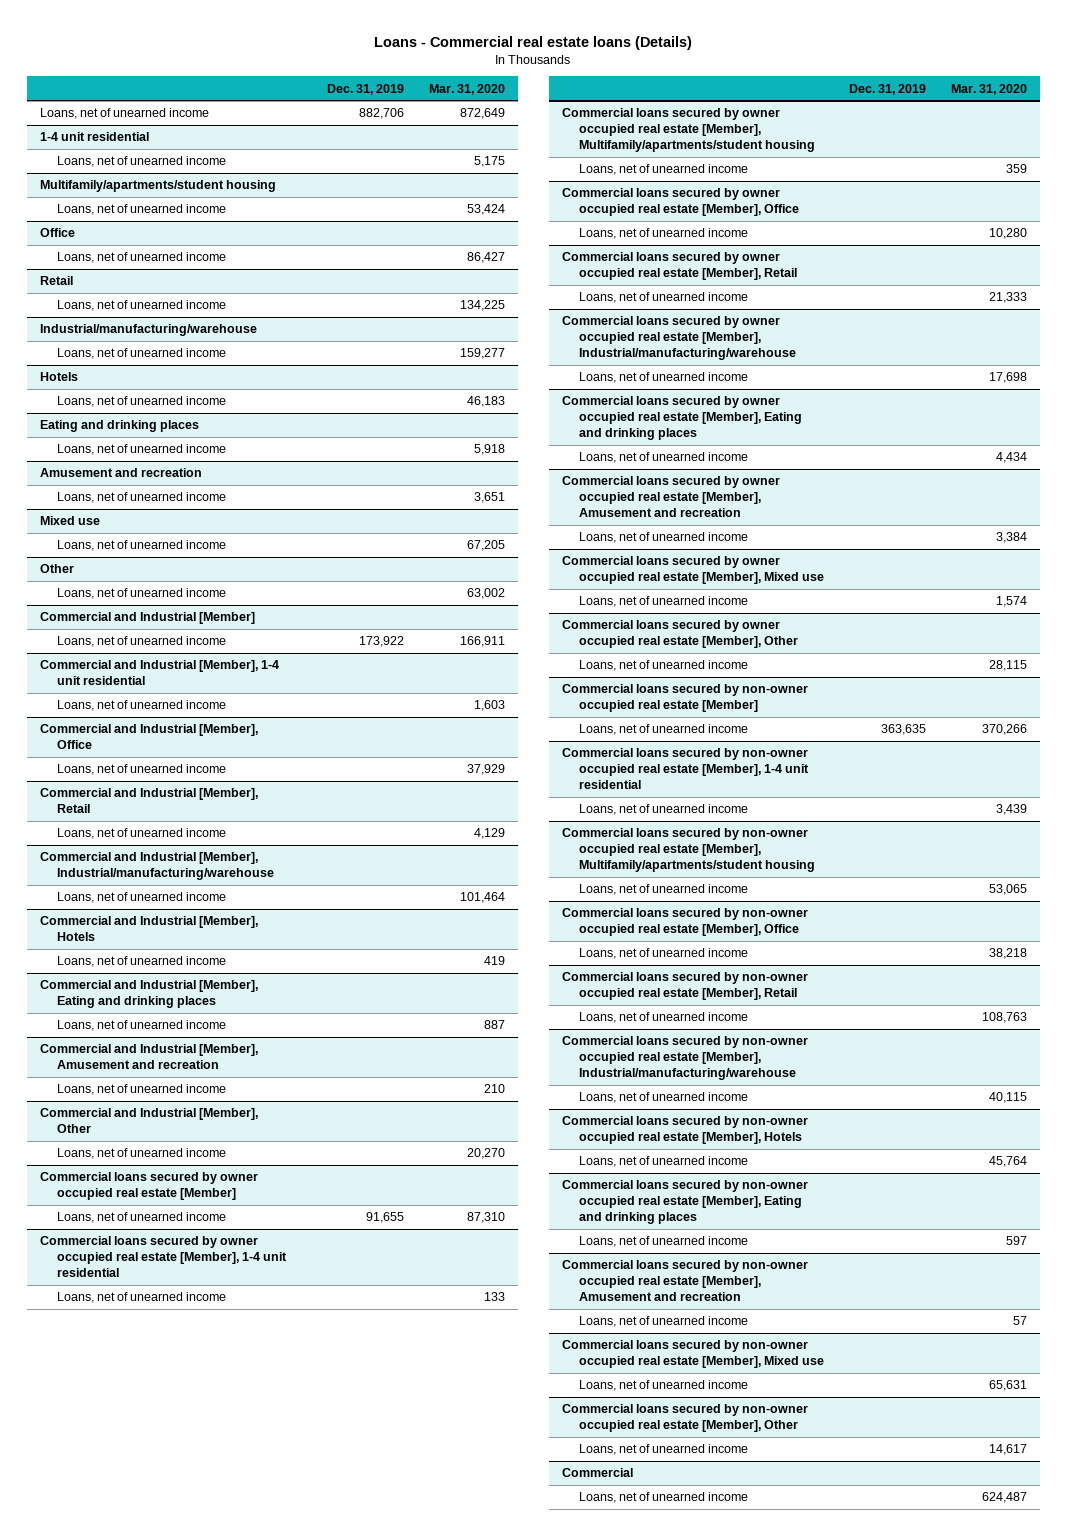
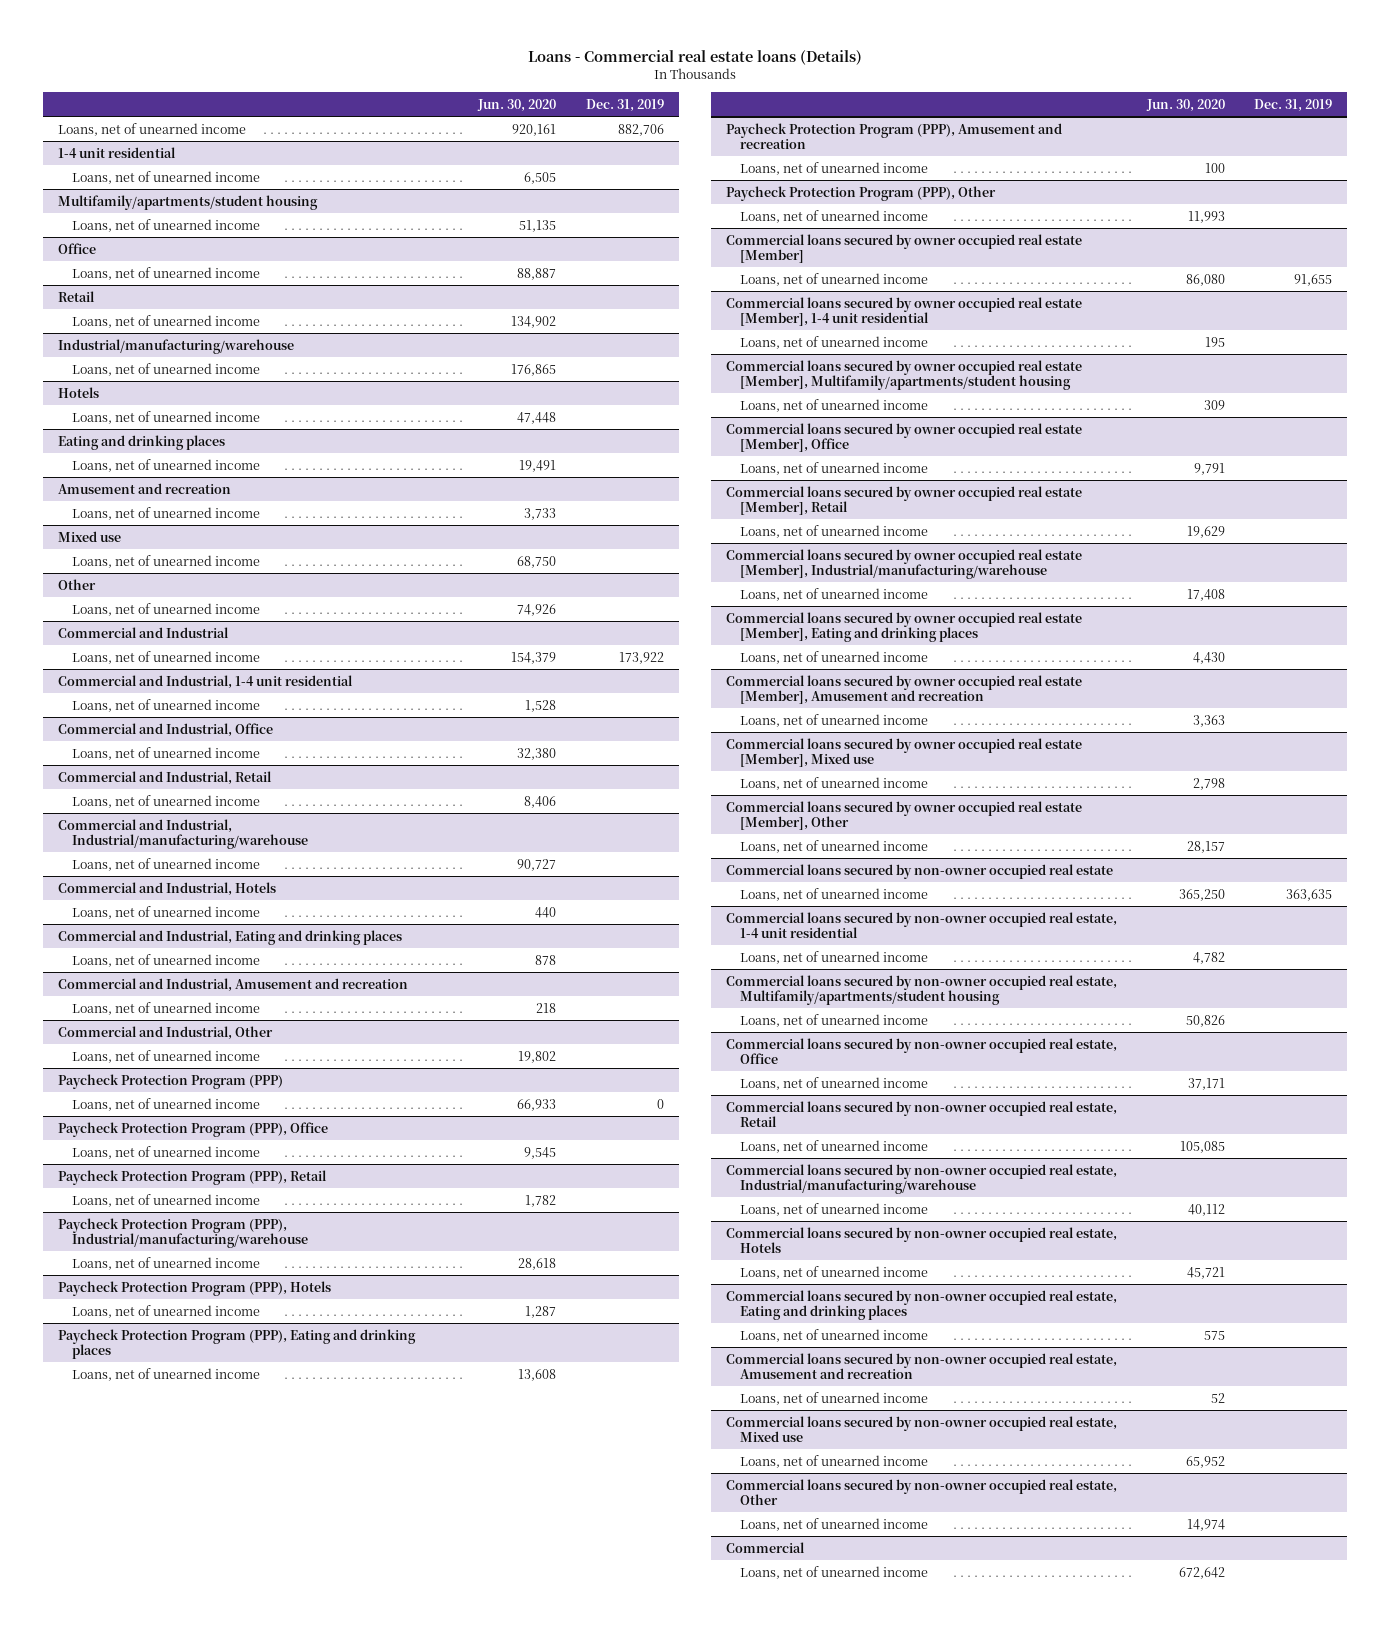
[429,83,506,95] Mar. 31, 2020 -> none
none -> [477,98,557,112] Jun. 30, 2020
[39,612,255,625] Commercial and Industrial [Member] -> [57,626,229,638] Commercial and Industrial
[39,660,279,686] Commercial and Industrial [Member], 1-4 unit residential -> [57,674,353,689] Commercial and Industrial, 1-4 unit residential
[39,724,258,750] Commercial and Industrial [Member], Office -> [57,722,273,737] Commercial and Industrial, Office
[39,788,258,814] Commercial and Industrial [Member], Retail -> [57,770,272,785] Commercial and Industrial, Retail
[39,852,275,881] Commercial and Industrial [Member], Industrial/manufacturing/warehouse -> [57,818,309,850] Commercial and Industrial, Industrial/manufacturing/warehouse
[39,916,258,942] Commercial and Industrial [Member], Hotels -> [57,881,276,896] Commercial and Industrial, Hotels
[39,980,258,1009] Commercial and Industrial [Member], Eating and drinking places -> [57,929,402,945] Commercial and Industrial, Eating and drinking places
[39,1044,258,1070] Commercial and Industrial [Member], Amusement and recreation -> [57,977,408,992] Commercial and Industrial, Amusement and recreation
[39,1108,258,1134] Commercial and Industrial [Member], Other -> [57,1025,273,1040] Commercial and Industrial, Other
none -> [57,1073,283,1089] Paycheck Protection Program (PPP)
none -> [72,1097,261,1111] Loans, net of unearned income
none -> [57,1121,328,1137] Paycheck Protection Program (PPP), Office
none -> [72,1145,261,1159] Loans, net of unearned income
none -> [57,1169,327,1185] Paycheck Protection Program (PPP), Retail
none -> [72,1193,261,1207] Loans, net of unearned income
none -> [57,1217,309,1249] Paycheck Protection Program (PPP), Industrial/manufacturing/warehouse
none -> [72,1256,261,1270] Loans, net of unearned income
none -> [57,1280,331,1296] Paycheck Protection Program (PPP), Hotels
none -> [72,1304,261,1318] Loans, net of unearned income
none -> [57,1328,416,1360] Paycheck Protection Program (PPP), Eating and drinking places
none -> [72,1367,261,1381] Loans, net of unearned income
none -> [725,122,1062,150] Paycheck Protection Program (PPP), Amusement and recreation
none -> [740,161,929,175] Loans, net of unearned income
none -> [725,185,996,201] Paycheck Protection Program (PPP), Other
none -> [740,209,929,223] Loans, net of unearned income
[561,684,808,713] Commercial loans secured by non-owner occupied real estate [Member] -> [725,863,1113,879] Commercial loans secured by non-owner occupied real estate
[561,748,809,790] Commercial loans secured by non-owner occupied real estate [Member], 1-4 unit residential -> [725,911,1117,939] Commercial loans secured by non-owner occupied real estate, 1-4 unit residential
[561,828,815,873] Commercial loans secured by non-owner occupied real estate [Member], Multifamily/apartments/student housing -> [725,974,1117,1006] Commercial loans secured by non-owner occupied real estate, Multifamily/apartments/student housing
[561,908,808,937] Commercial loans secured by non-owner occupied real estate [Member], Office -> [725,1037,1117,1065] Commercial loans secured by non-owner occupied real estate, Office
[561,972,808,1001] Commercial loans secured by non-owner occupied real estate [Member], Retail -> [725,1100,1117,1128] Commercial loans secured by non-owner occupied real estate, Retail
[561,1036,808,1081] Commercial loans secured by non-owner occupied real estate [Member], Industrial/manufacturing/warehouse -> [725,1163,1117,1195] Commercial loans secured by non-owner occupied real estate, Industrial/manufacturing/warehouse
[561,1116,808,1145] Commercial loans secured by non-owner occupied real estate [Member], Hotels -> [725,1226,1117,1254] Commercial loans secured by non-owner occupied real estate, Hotels
[561,1180,808,1225] Commercial loans secured by non-owner occupied real estate [Member], Eating and drinking places -> [725,1289,1117,1321] Commercial loans secured by non-owner occupied real estate, Eating and drinking places
[561,1260,808,1302] Commercial loans secured by non-owner occupied real estate [Member], Amusement and recreation -> [725,1352,1117,1380] Commercial loans secured by non-owner occupied real estate, Amusement and recreation
[561,1340,824,1369] Commercial loans secured by non-owner occupied real estate [Member], Mixed use -> [725,1415,1117,1443] Commercial loans secured by non-owner occupied real estate, Mixed use
[561,1404,808,1433] Commercial loans secured by non-owner occupied real estate [Member], Other -> [725,1478,1117,1506] Commercial loans secured by non-owner occupied real estate, Other

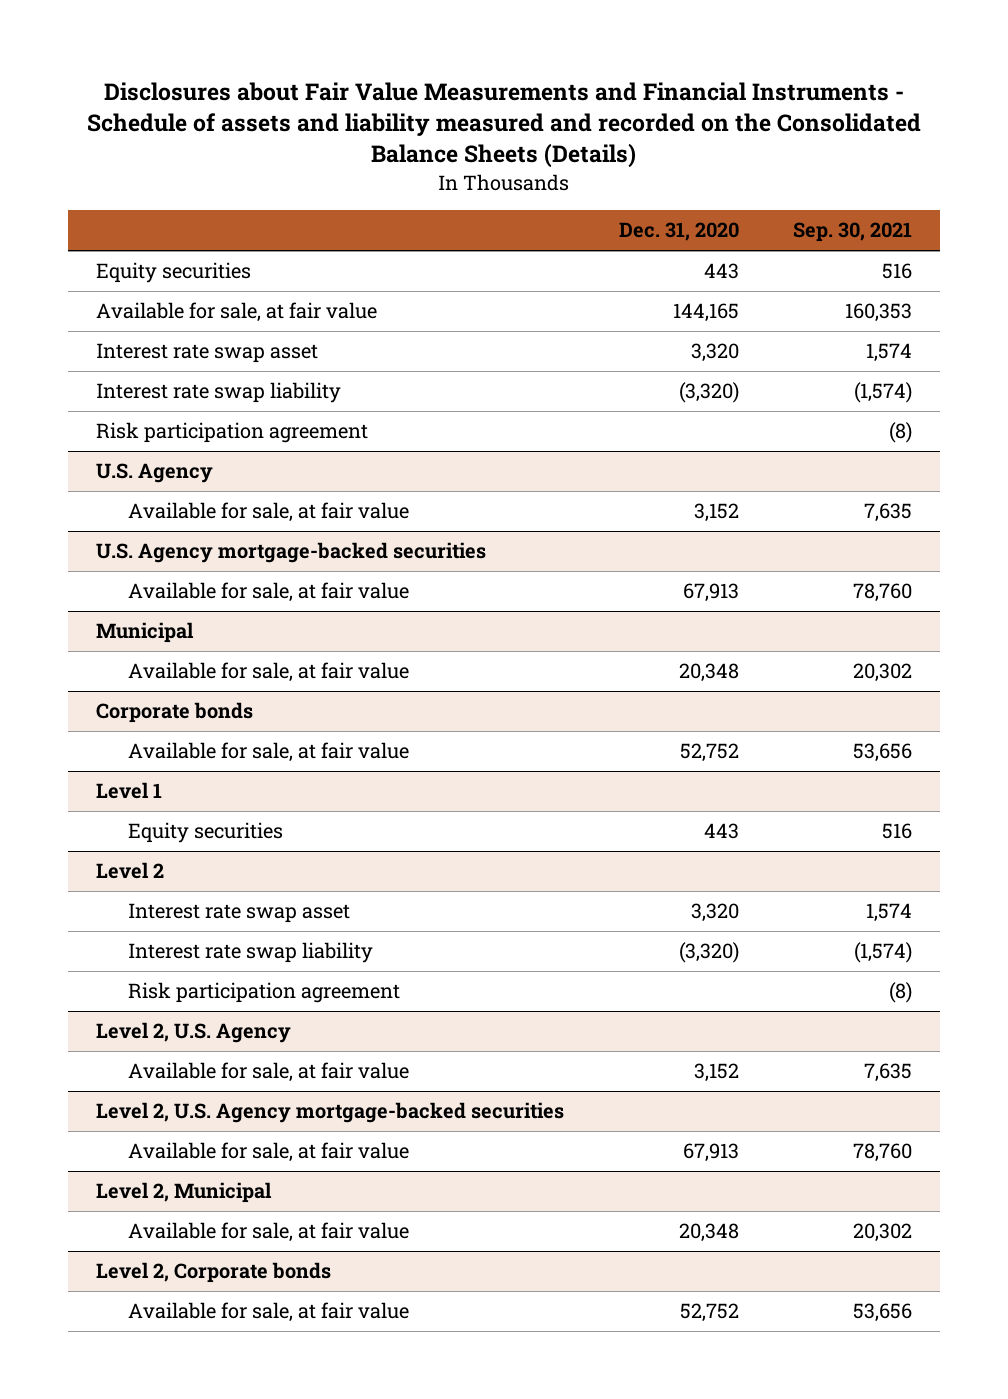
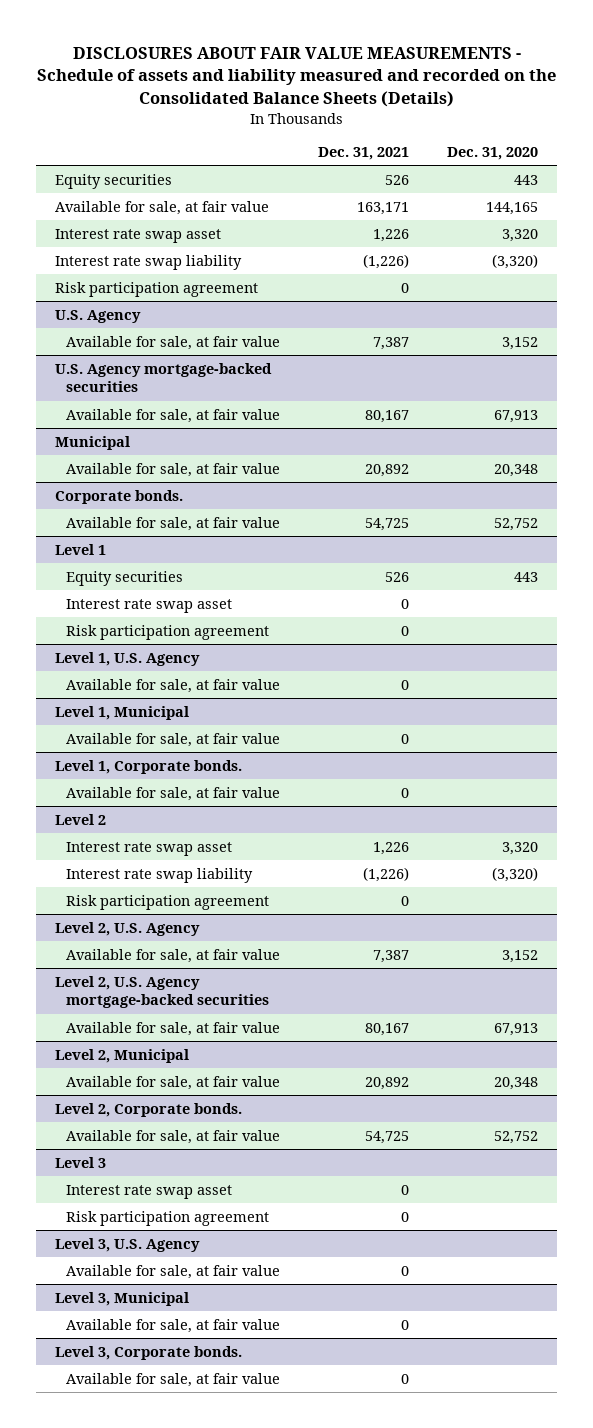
[87,81,922,169] Disclosures about Fair Value Measurements and Financial Instruments - Schedule of assets and liability measured and recorded on the Consolidated Balance Sheets (Details) -> [36,46,556,107] DISCLOSURES ABOUT FAIR VALUE MEASUREMENTS - Schedule of assets and liability measured and recorded on the Consolidated Balance Sheets (Details)
[793,222,913,243] Sep. 30, 2021 -> none
none -> [317,147,409,161] Dec. 31, 2021
[95,702,253,724] Corporate bonds -> [55,489,184,504] Corporate bonds.
none -> [65,598,232,613] Interest rate swap asset
none -> [65,624,269,640] Risk participation agreement
none -> [55,651,201,666] Level 1, U.S. Agency
none -> [65,678,280,693] Available for sale, at fair value
none -> [55,705,190,720] Level 1, Municipal
none -> [65,732,280,747] Available for sale, at fair value
none -> [55,759,243,774] Level 1, Corporate bonds.
none -> [65,786,280,801] Available for sale, at fair value
[95,1262,331,1284] Level 2, Corporate bonds -> [55,1102,243,1117] Level 2, Corporate bonds.
none -> [55,1156,107,1168] Level 3
none -> [65,1184,232,1199] Interest rate swap asset
none -> [65,1210,269,1226] Risk participation agreement
none -> [55,1237,201,1252] Level 3, U.S. Agency
none -> [65,1264,280,1279] Available for sale, at fair value
none -> [55,1291,190,1306] Level 3, Municipal
none -> [65,1318,280,1333] Available for sale, at fair value
none -> [55,1345,243,1360] Level 3, Corporate bonds.
none -> [65,1372,280,1387] Available for sale, at fair value

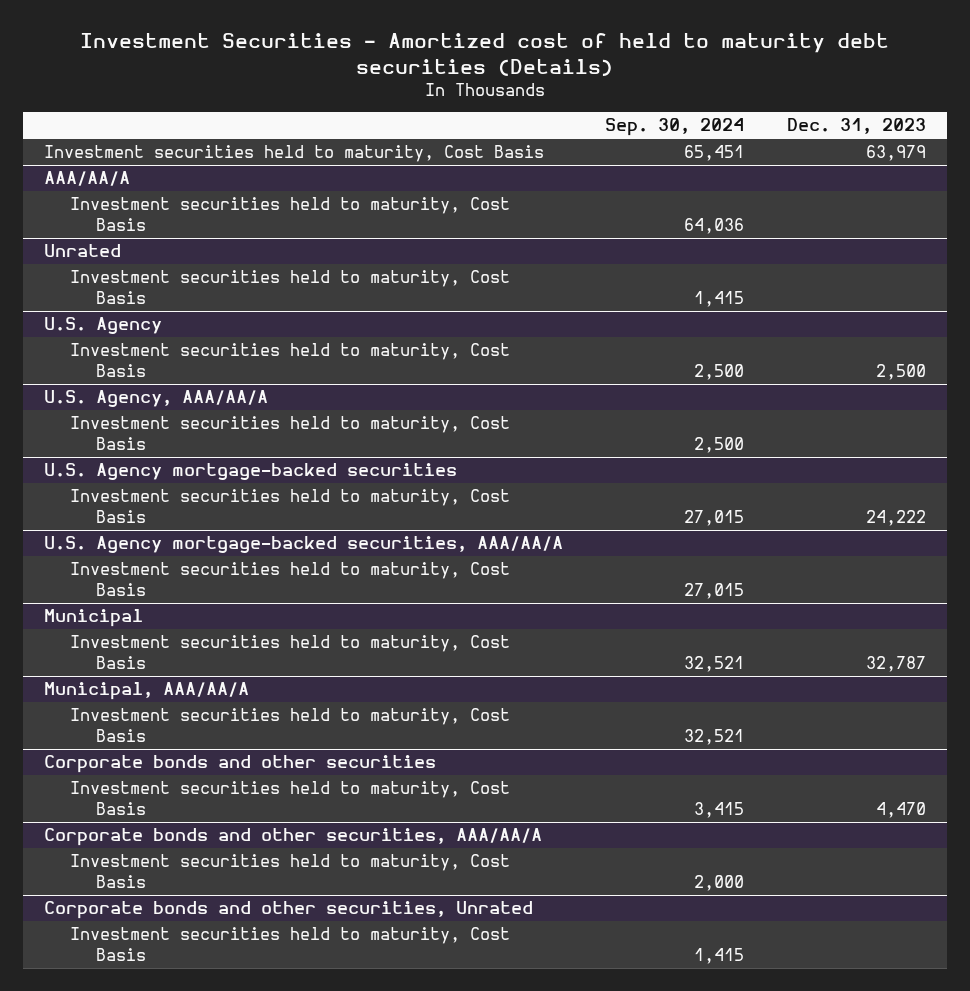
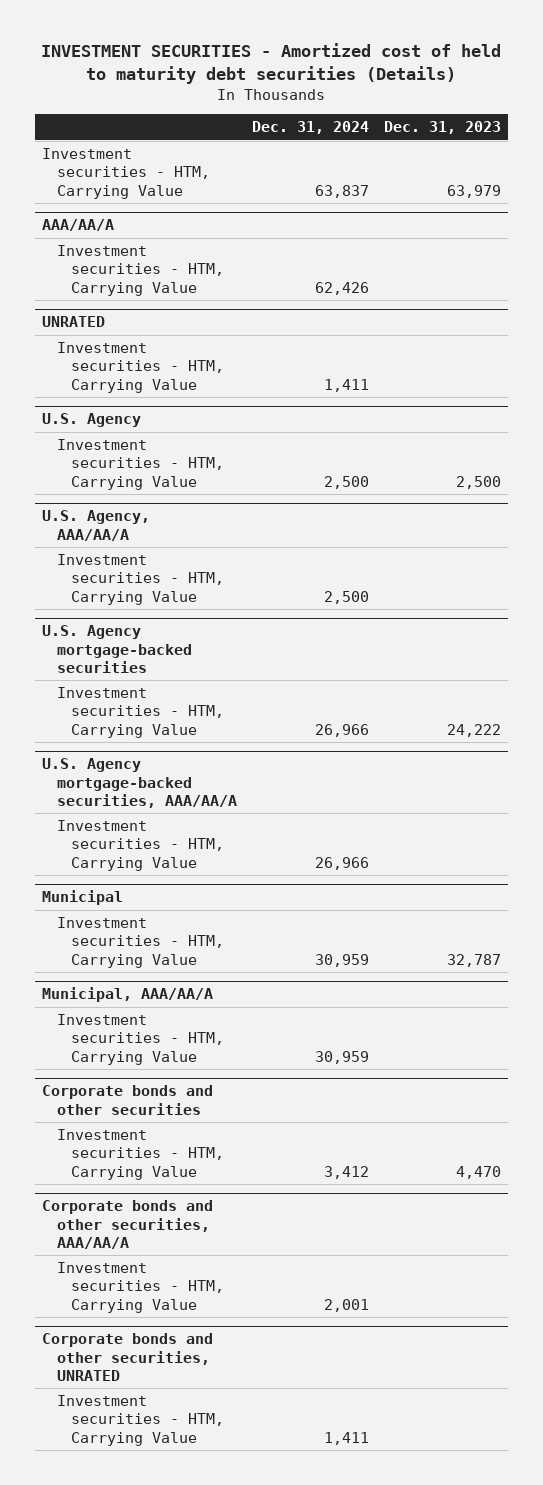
[79,33,889,76] Investment Securities - Amortized cost of held to maturity debt securities (Details) -> [41,43,502,85] INVESTMENT SECURITIES - Amortized cost of held to maturity debt securities (Details)
[605,118,745,137] Sep. 30, 2024 -> none
none -> [251,121,369,135] Dec. 31, 2024
[44,145,545,163] Investment securities held to maturity, Cost Basis -> [42,148,210,199] Investment securities - HTM, Carrying Value
[70,197,511,231] Investment securities held to maturity, Cost Basis -> [56,245,225,296] Investment securities - HTM, Carrying Value
[44,244,122,258] Unrated -> [42,316,106,328] UNRATED
[70,270,511,304] Investment securities held to maturity, Cost Basis -> [56,342,225,393] Investment securities - HTM, Carrying Value
[70,343,511,377] Investment securities held to maturity, Cost Basis -> [56,439,225,490] Investment securities - HTM, Carrying Value
[70,416,511,450] Investment securities held to maturity, Cost Basis -> [56,554,225,605] Investment securities - HTM, Carrying Value
[70,489,511,523] Investment securities held to maturity, Cost Basis -> [56,687,225,738] Investment securities - HTM, Carrying Value
[70,562,511,596] Investment securities held to maturity, Cost Basis -> [56,820,225,871] Investment securities - HTM, Carrying Value
[70,635,511,669] Investment securities held to maturity, Cost Basis -> [56,917,225,968] Investment securities - HTM, Carrying Value
[70,708,511,742] Investment securities held to maturity, Cost Basis -> [56,1014,225,1065] Investment securities - HTM, Carrying Value
[70,781,511,815] Investment securities held to maturity, Cost Basis -> [56,1129,225,1180] Investment securities - HTM, Carrying Value
[70,854,511,888] Investment securities held to maturity, Cost Basis -> [56,1262,225,1313] Investment securities - HTM, Carrying Value
[44,901,534,920] Corporate bonds and other securities, Unrated -> [42,1333,214,1381] Corporate bonds and other securities, UNRATED
[70,927,511,961] Investment securities held to maturity, Cost Basis -> [56,1395,225,1446] Investment securities - HTM, Carrying Value

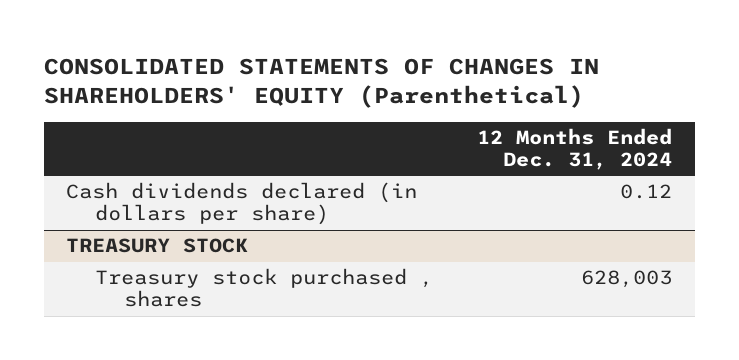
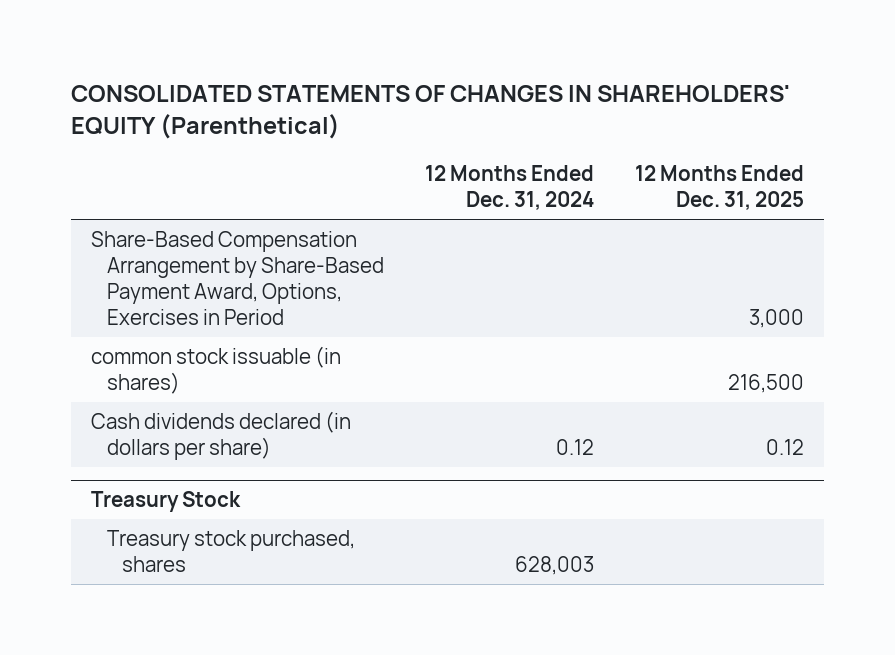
none -> [634,165,804,211] 12 Months Ended Dec. 31, 2025
none -> [91,230,384,325] Share-Based Compensation Arrangement by Share-Based Payment Award, Options, Exercises in Period
none -> [91,345,342,394] common stock issuable (in shares)
[66,238,249,254] TREASURY STOCK -> [91,490,242,512] Treasury Stock
[95,268,434,308] Treasury stock purchased , shares -> [106,529,355,572] Treasury stock purchased, shares

